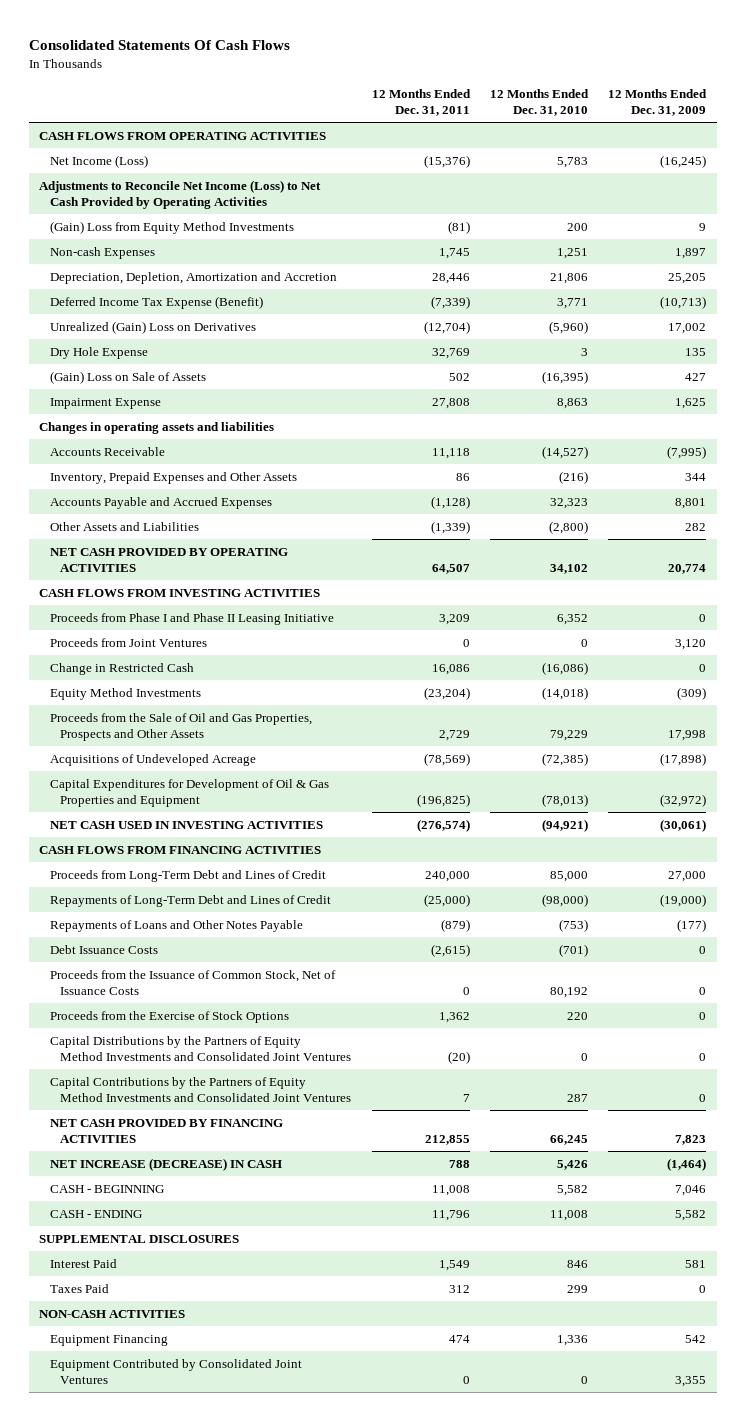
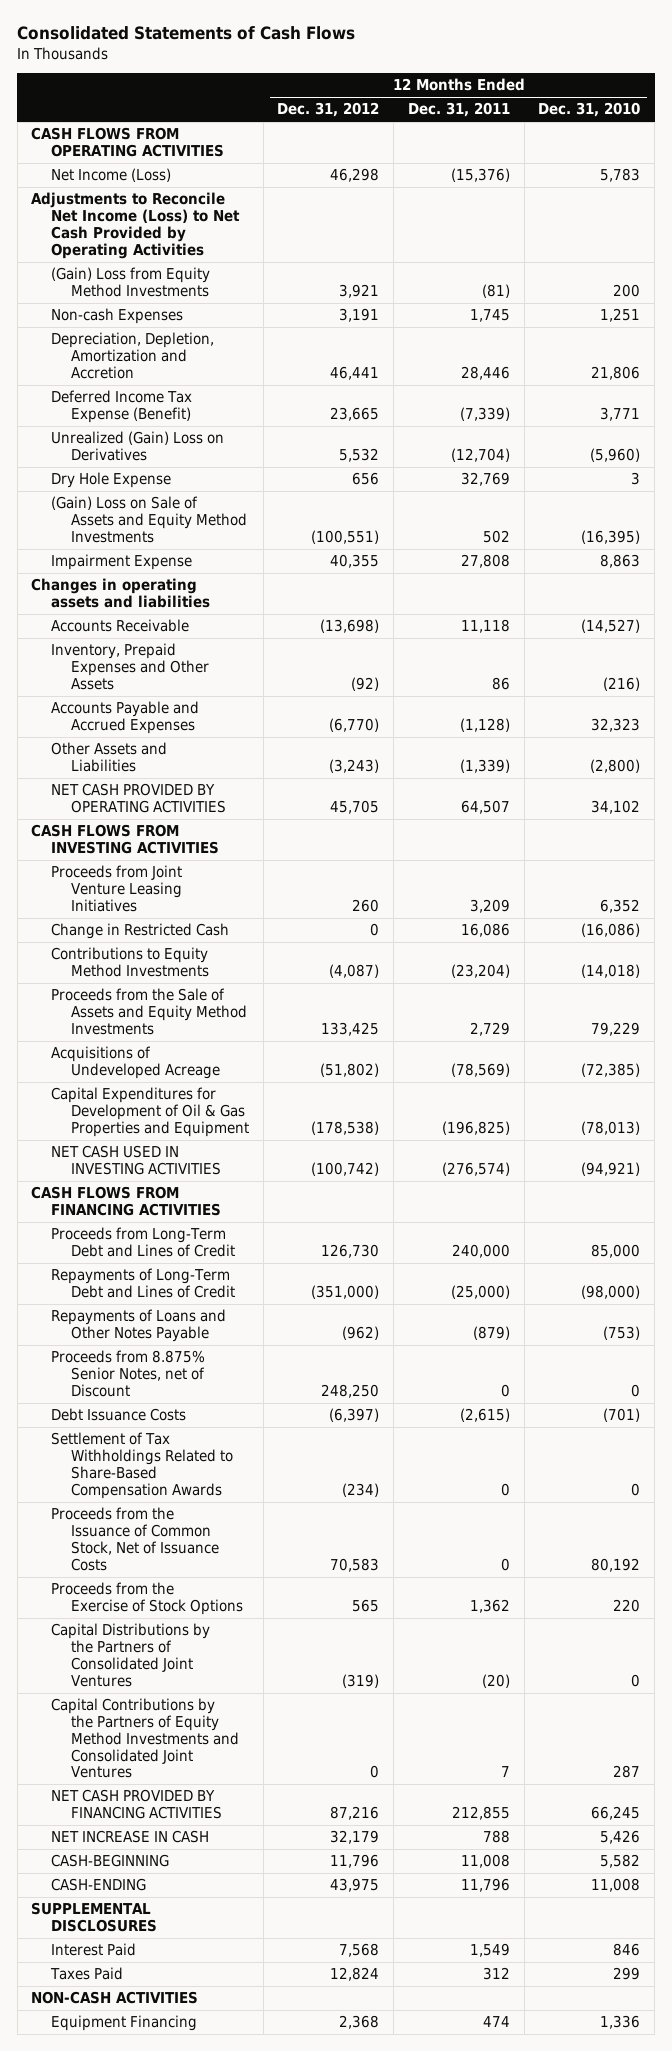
[29,39,291,50] Consolidated Statements Of Cash Flows -> [17,26,356,41] Consolidated Statements of Cash Flows
[608,88,708,117] 12 Months Ended Dec. 31, 2009 -> none
none -> [277,102,380,118] Dec. 31, 2012
[49,370,206,384] (Gain) Loss on Sale of Assets -> [51,496,247,543] (Gain) Loss on Sale of Assets and Equity Method Investments
[49,637,207,647] Proceeds from Joint Ventures -> none
[49,612,334,625] Proceeds from Phase I and Phase II Leasing Initiative -> [51,865,183,912] Proceeds from Joint Venture Leasing Initiatives
[49,687,201,700] Equity Method Investments -> [51,947,209,978] Contributions to Equity Method Investments
[49,712,312,742] Proceeds from the Sale of Oil and Gas Properties, Prospects and Other Assets -> [51,988,247,1035] Proceeds from the Sale of Assets and Equity Method Investments
none -> [51,1350,206,1397] Proceeds from 8.875% Senior Notes, net of Discount
none -> [51,1432,233,1499] Settlement of Tax Withholdings Related to Share-Based Compensation Awards
[49,1035,352,1062] Capital Distributions by the Partners of Equity Method Investments and Consolidated Joint Ventures -> [51,1623,211,1687] Capital Distributions by the Partners of Consolidated Joint Ventures
[49,1157,282,1171] NET INCREASE (DECREASE) IN CASH -> [51,1830,210,1844] NET INCREASE IN CASH
[49,1184,164,1193] CASH - BEGINNING -> [51,1854,170,1868] CASH-BEGINNING
[49,1209,142,1218] CASH - ENDING -> [51,1878,147,1892] CASH-ENDING
[49,1358,302,1385] Equipment Contributed by Consolidated Joint Ventures -> none

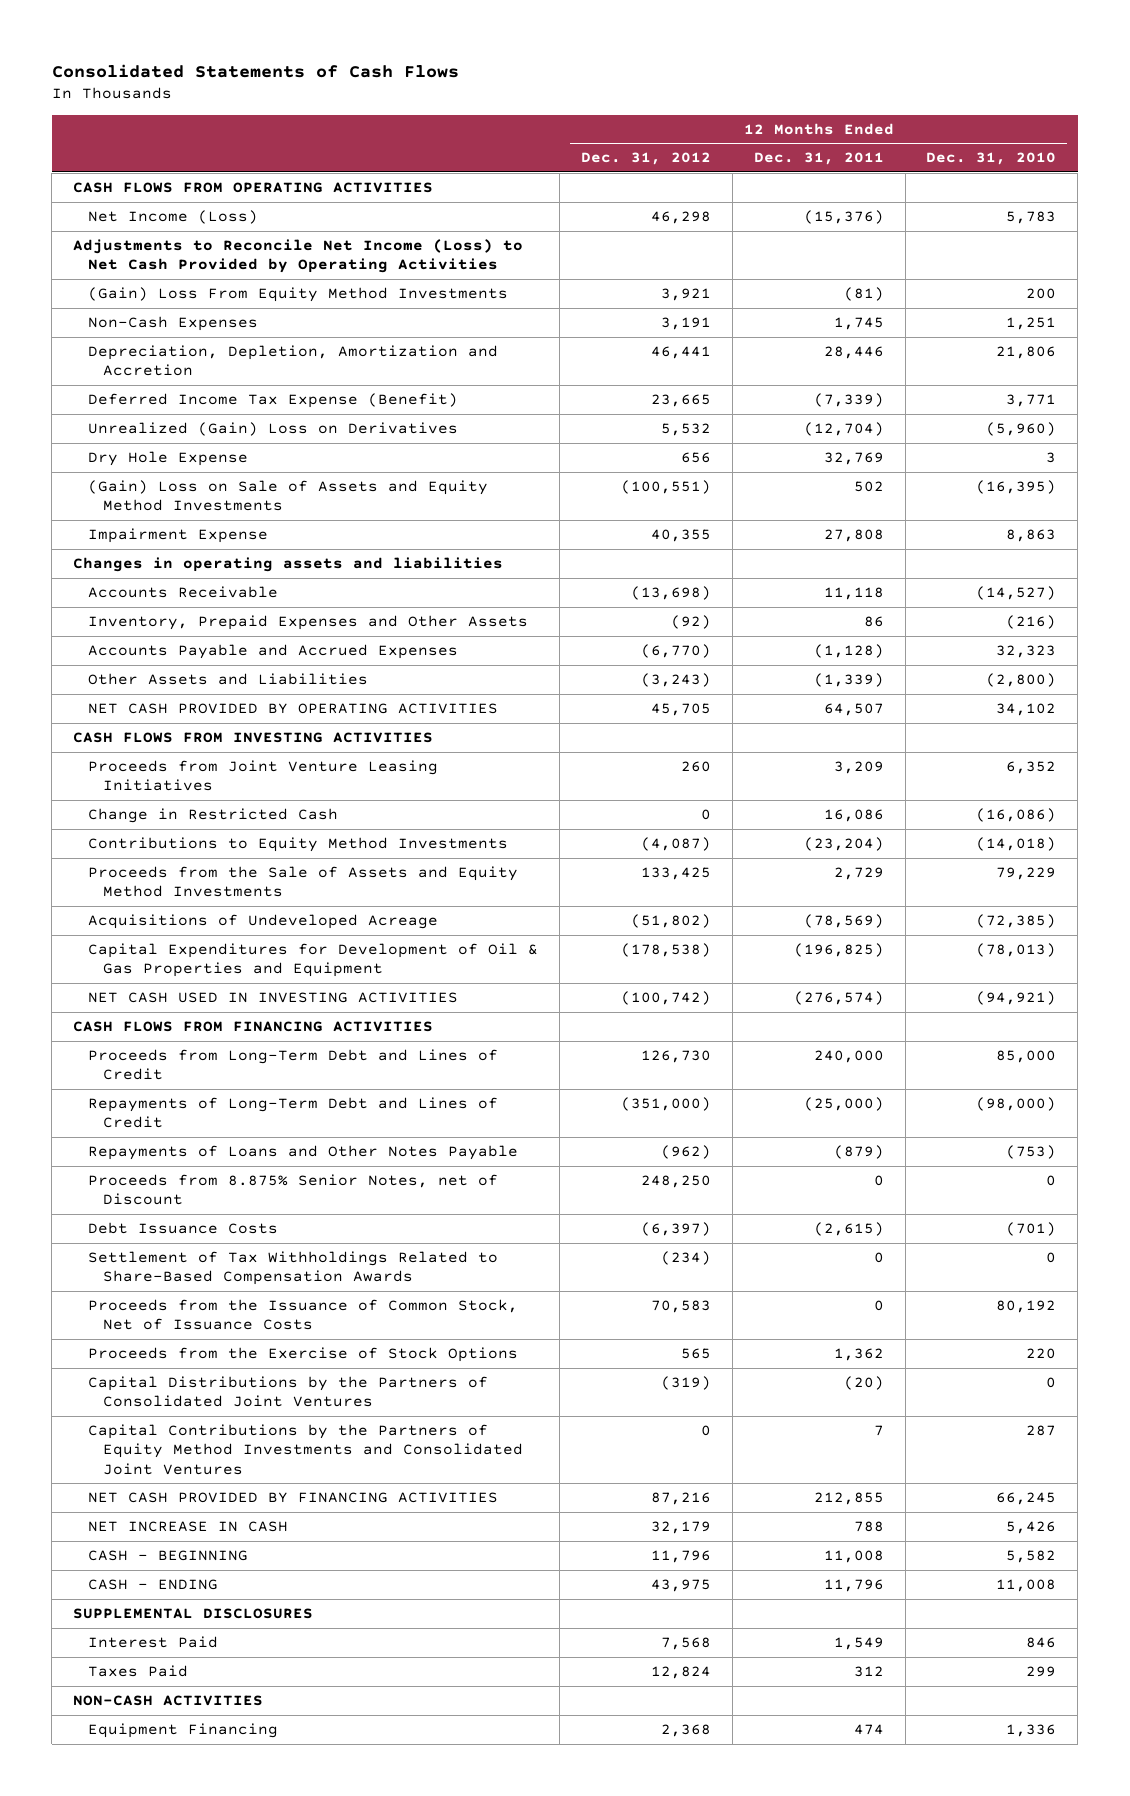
[51,267,211,298] (Gain) Loss from Equity Method Investments -> [88,287,509,303] (Gain) Loss From Equity Method Investments
[51,308,184,325] Non-cash Expenses -> [88,316,259,332] Non-Cash Expenses
[51,1854,170,1868] CASH-BEGINNING -> [88,1550,249,1562] CASH - BEGINNING
[51,1878,147,1892] CASH-ENDING -> [88,1579,219,1591] CASH - ENDING

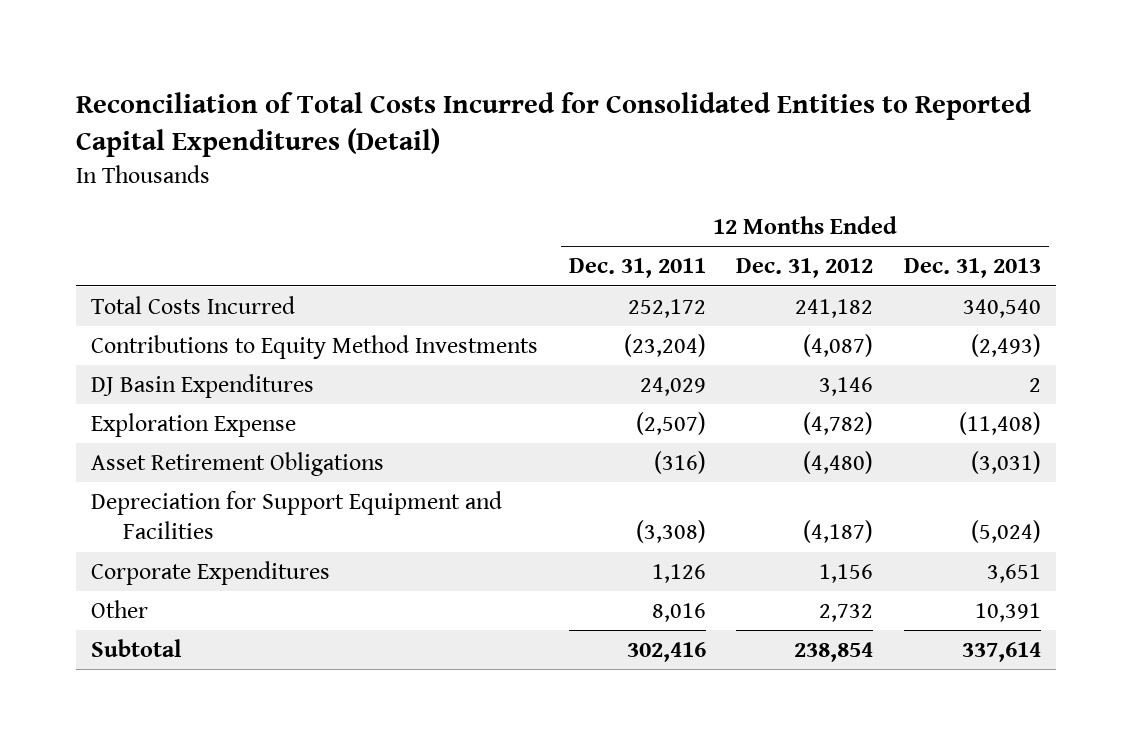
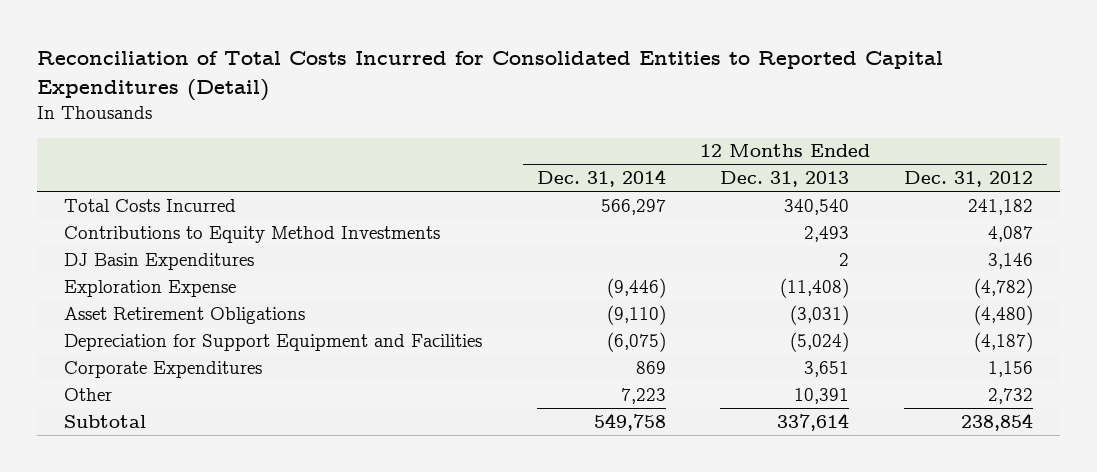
[568,258,706,279] Dec. 31, 2011 -> none
none -> [536,169,666,188] Dec. 31, 2014
[803,334,874,358] (4,087) -> [987,225,1033,242] 4,087
[970,334,1041,358] (2,493) -> [804,225,850,242] 2,493

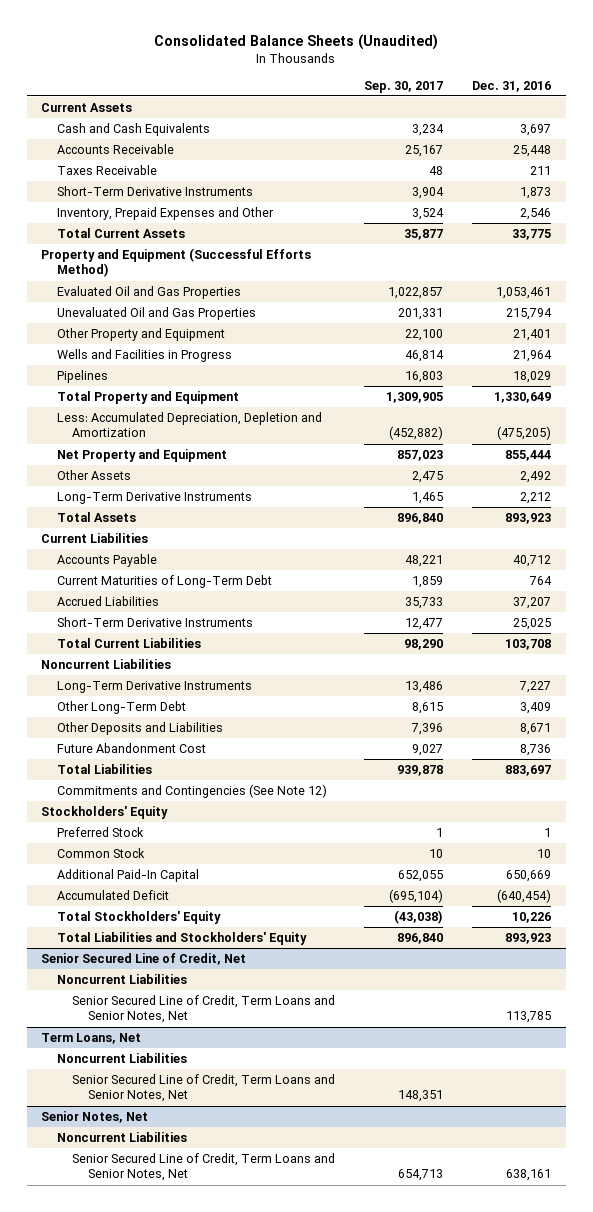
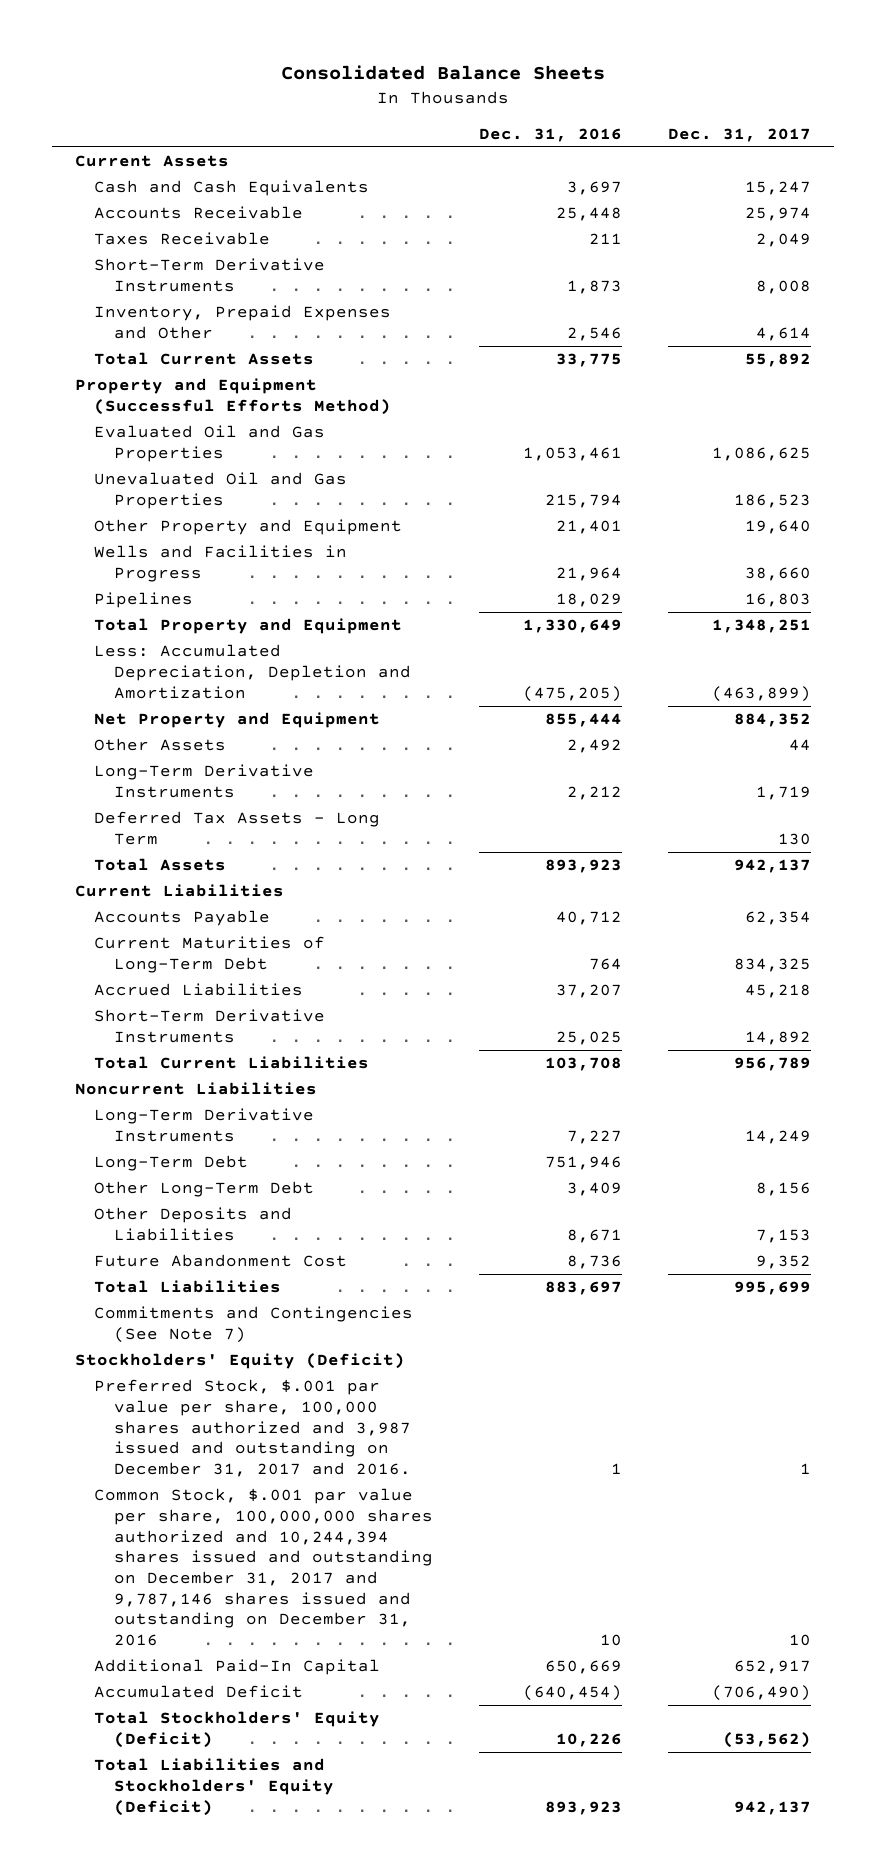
[154,33,439,50] Consolidated Balance Sheets (Unaudited) -> [280,65,605,81] Consolidated Balance Sheets
[364,80,444,93] Sep. 30, 2017 -> none
none -> [668,127,812,142] Dec. 31, 2017
none -> [94,811,381,846] Deferred Tax Assets - Long Term
none -> [94,1155,249,1172] Long-Term Debt
[56,783,327,798] Commitments and Contingencies (See Note 12) -> [94,1306,414,1344] Commitments and Contingencies (See Note 7)
[41,805,169,819] Stockholders' Equity -> [74,1353,405,1370] Stockholders' Equity (Deficit)
[56,826,144,837] Preferred Stock -> [94,1379,412,1478] Preferred Stock, $.001 par value per share, 100,000 shares authorized and 3,987 issued and outstanding on December 31, 2017 and 2016.
[56,847,145,858] Common Stock -> [94,1488,434,1647] Common Stock, $.001 par value per share, 100,000,000 shares authorized and 10,244,394 shares issued and outstanding on December 31, 2017 and 9,787,146 shares issued and outstanding on December 31, 2016
[41,952,247,965] Senior Secured Line of Credit, Net -> none
[56,973,187,984] Noncurrent Liabilities -> none
[72,994,336,1024] Senior Secured Line of Credit, Term Loans and Senior Notes, Net -> none
[41,1032,142,1044] Term Loans, Net -> none
[56,1052,187,1063] Noncurrent Liabilities -> none
[72,1073,336,1103] Senior Secured Line of Credit, Term Loans and Senior Notes, Net -> none
[41,1110,149,1123] Senior Notes, Net -> none
[56,1131,187,1142] Noncurrent Liabilities -> none
[72,1152,336,1182] Senior Secured Line of Credit, Term Loans and Senior Notes, Net -> none
[56,910,221,924] Total Stockholders' Equity -> [94,1711,381,1749] Total Stockholders' Equity (Deficit)
[56,931,307,945] Total Liabilities and Stockholders' Equity -> [94,1758,335,1816] Total Liabilities and Stockholders' Equity (Deficit)

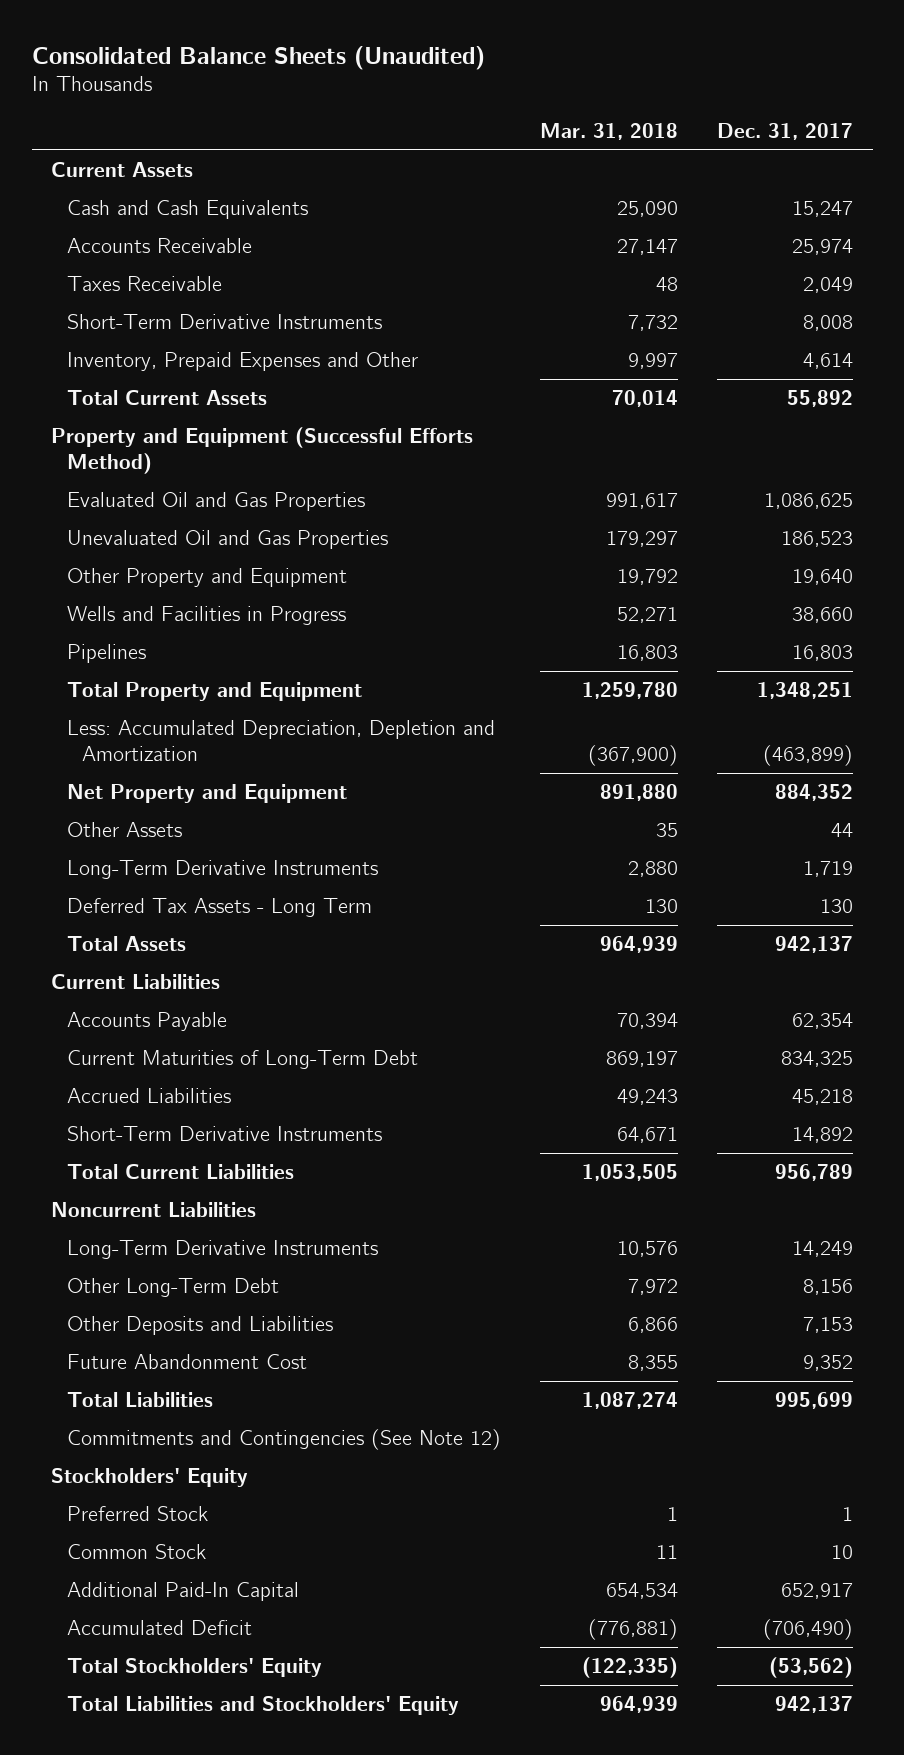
[280,65,605,81] Consolidated Balance Sheets -> [31,45,485,70] Consolidated Balance Sheets (Unaudited)
[479,127,623,142] Dec. 31, 2016 -> none
none -> [539,122,678,140] Mar. 31, 2018
[94,1155,249,1172] Long-Term Debt -> none
[94,1306,414,1344] Commitments and Contingencies (See Note 7) -> [66,1428,501,1450] Commitments and Contingencies (See Note 12)
[74,1353,405,1370] Stockholders' Equity (Deficit) -> [51,1467,249,1487] Stockholders' Equity
[94,1379,412,1478] Preferred Stock, $.001 par value per share, 100,000 shares authorized and 3,987 issued and outstanding on December 31, 2017 and 2016. -> [66,1505,208,1521] Preferred Stock
[94,1488,434,1647] Common Stock, $.001 par value per share, 100,000,000 shares authorized and 10,244,394 shares issued and outstanding on December 31, 2017 and 9,787,146 shares issued and outstanding on December 31, 2016 -> [66,1543,206,1559] Common Stock
[94,1711,381,1749] Total Stockholders' Equity (Deficit) -> [66,1657,322,1677] Total Stockholders' Equity
[94,1758,335,1816] Total Liabilities and Stockholders' Equity (Deficit) -> [66,1695,459,1715] Total Liabilities and Stockholders' Equity

